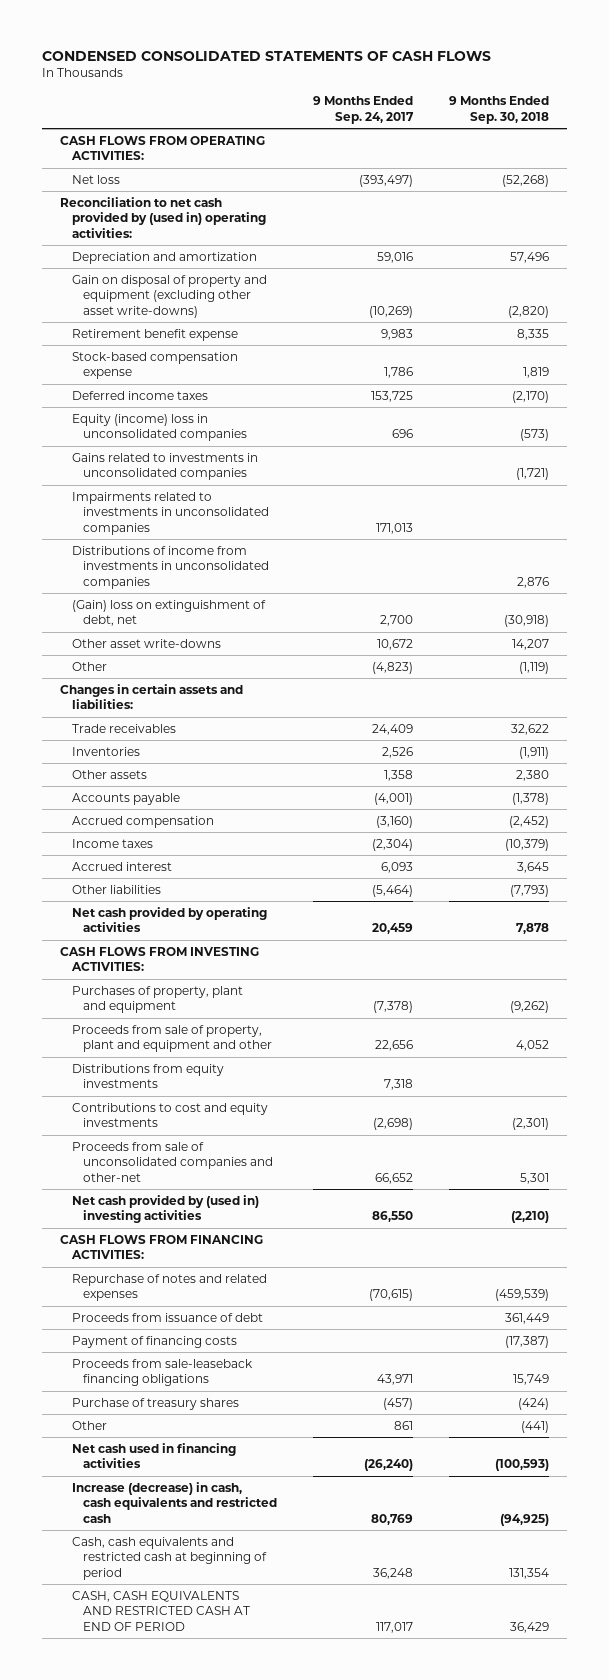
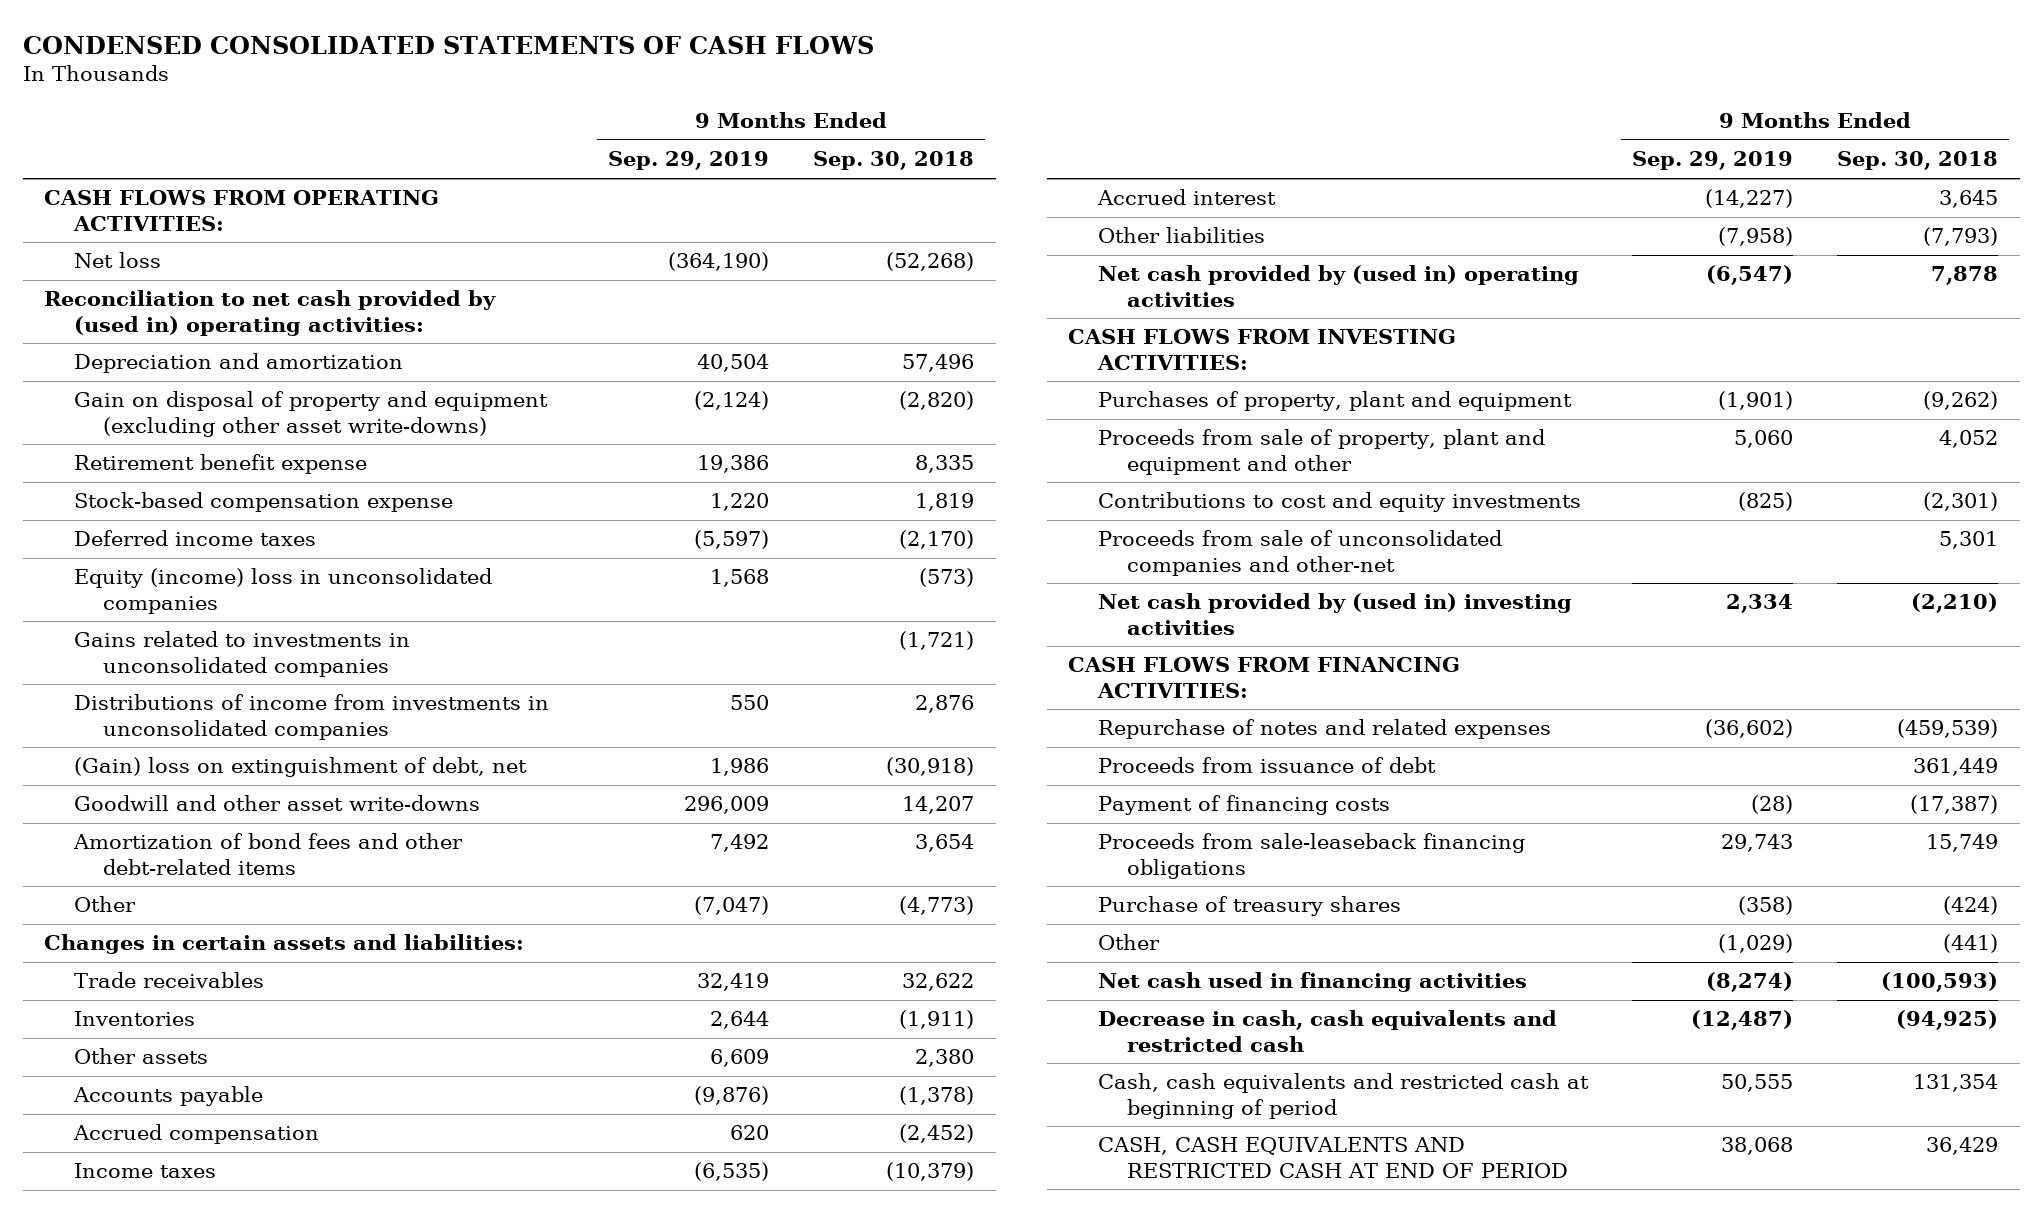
[313,96,415,125] 9 Months Ended Sep. 24, 2017 -> none
none -> [607,151,769,171] Sep. 29, 2019
[71,491,270,536] Impairments related to investments in unconsolidated companies -> none
[71,638,221,648] Other asset write-downs -> [73,795,480,812] Goodwill and other asset write-downs
none -> [72,833,463,875] Amortization of bond fees and other debt-related items
[519,661,550,674] (1,119) -> [898,896,974,916] (4,773)
[71,906,267,933] Net cash provided by operating activities -> [1097,265,1579,307] Net cash provided by (used in) operating activities
[71,1063,224,1089] Distributions from equity investments -> none
[71,1481,278,1524] Increase (decrease) in cash, cash equivalents and restricted cash -> [1097,1010,1557,1052] Decrease in cash, cash equivalents and restricted cash

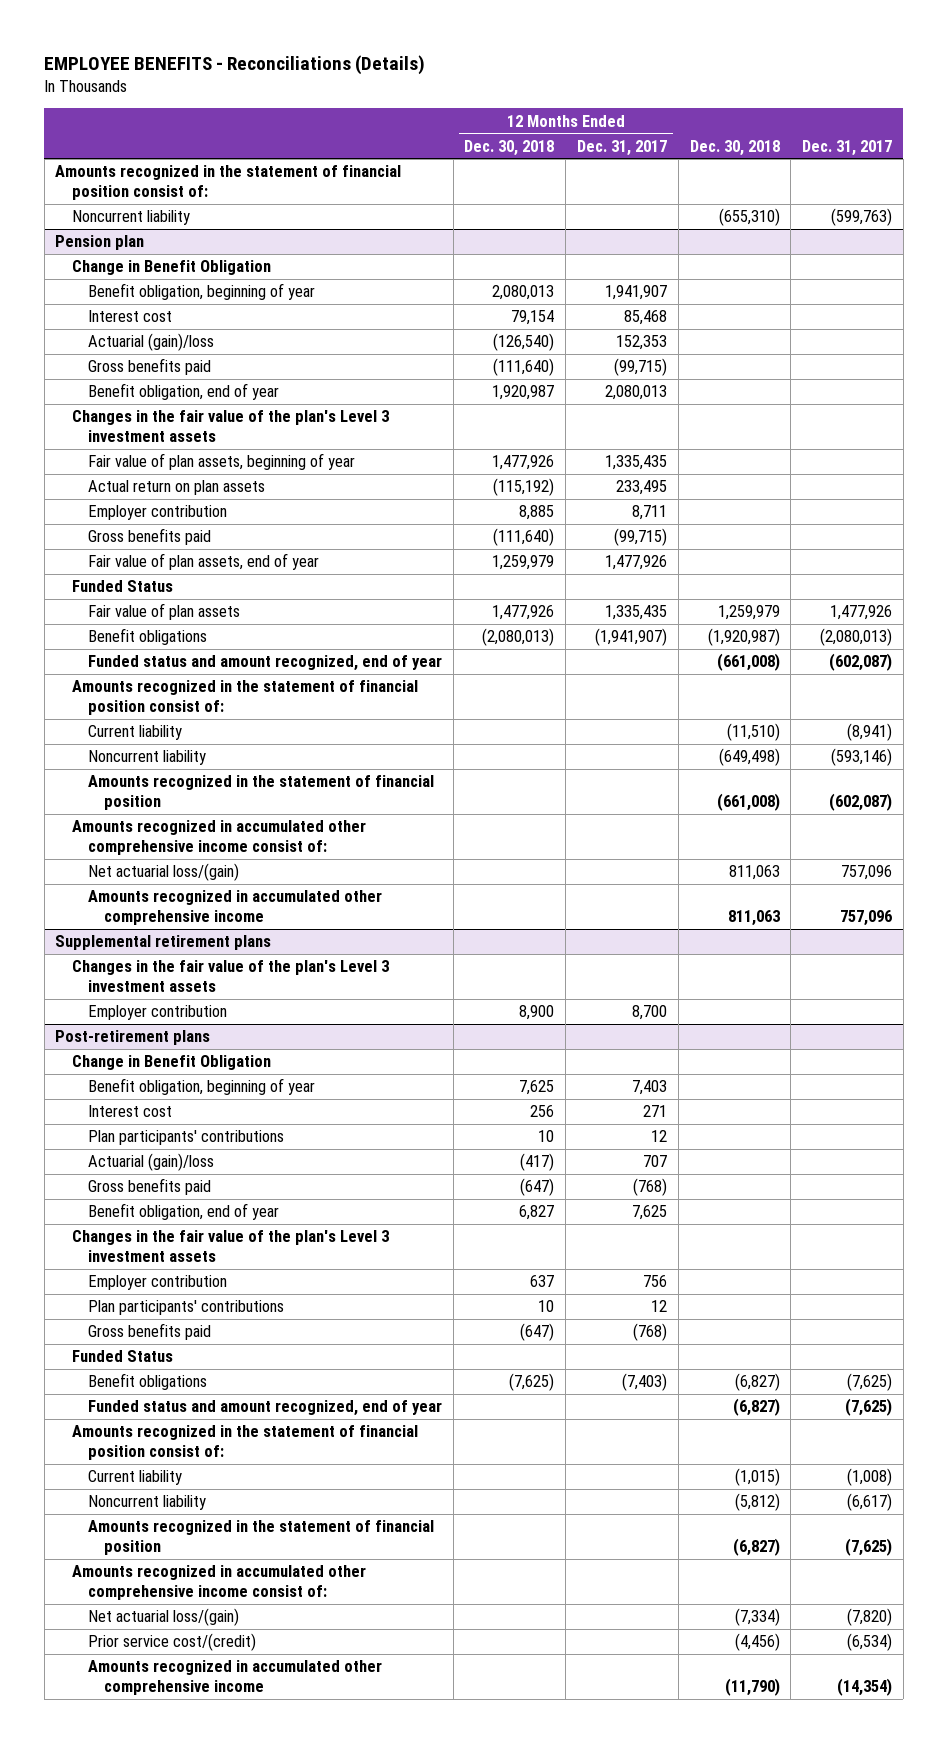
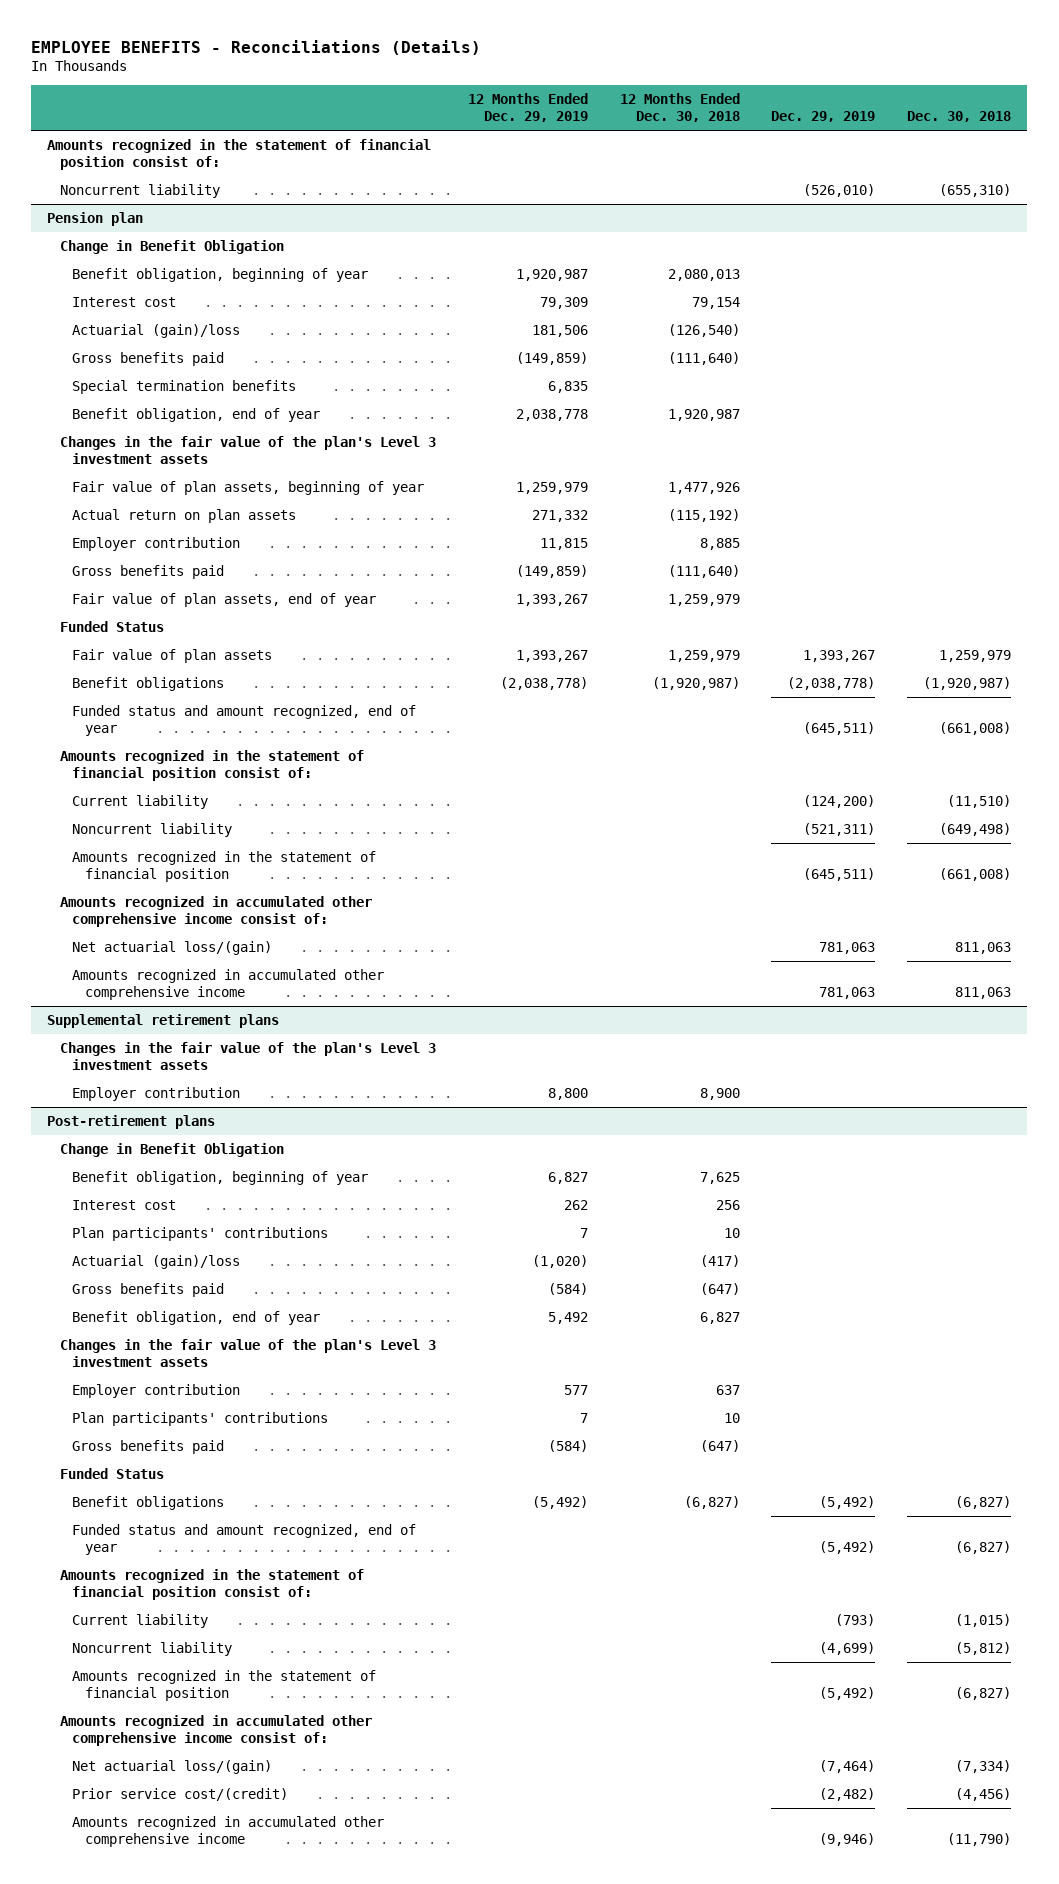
[576,139,667,156] Dec. 31, 2017 -> none
[802,139,893,156] Dec. 31, 2017 -> none
none -> [467,92,588,123] 12 Months Ended Dec. 29, 2019
none -> [771,111,876,123] Dec. 29, 2019
none -> [72,379,297,394] Special termination benefits
[492,605,555,621] 1,477,926 -> [667,649,740,662] 1,259,979
[482,628,555,647] (2,080,013) -> [651,676,740,690] (1,920,987)
[509,1373,555,1392] (7,625) -> [683,1495,740,1509] (6,827)

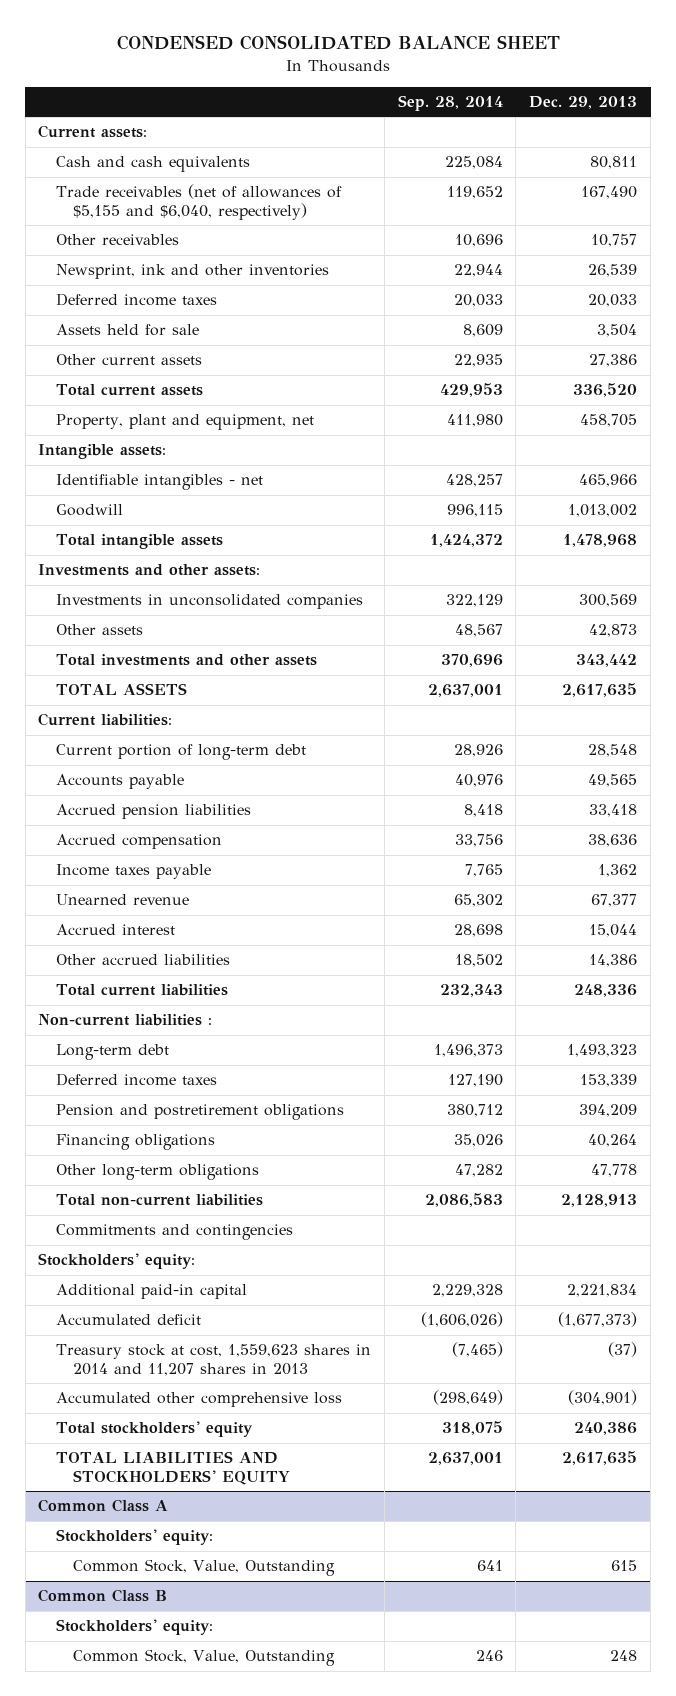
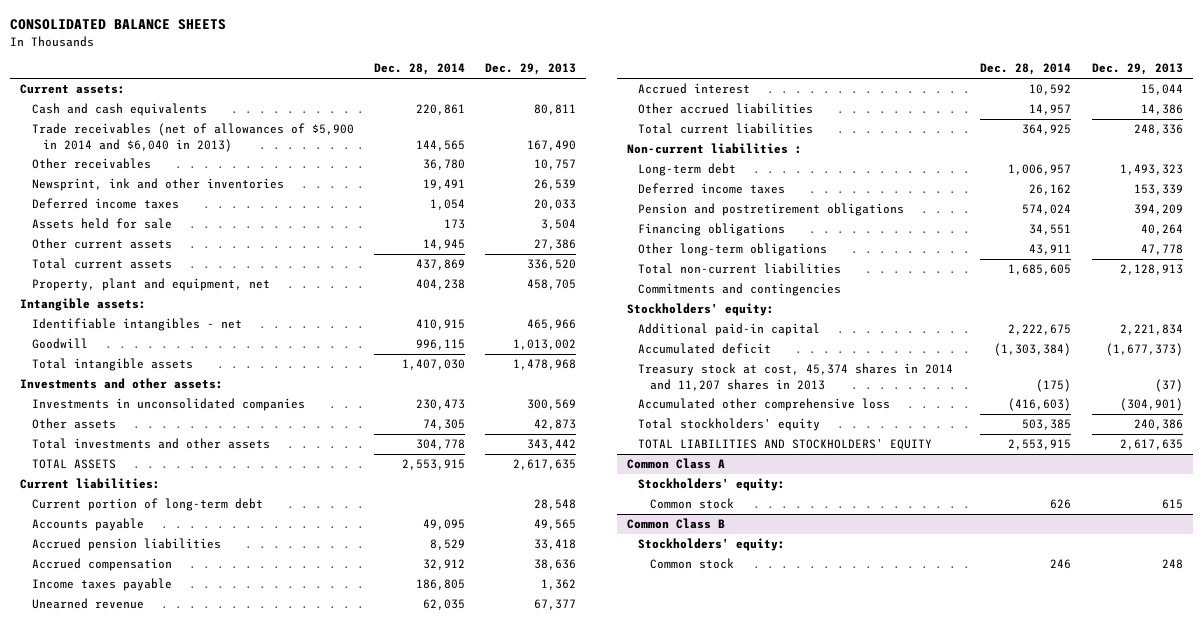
[116,35,560,51] CONDENSED CONSOLIDATED BALANCE SHEET -> [10,19,227,31] CONSOLIDATED BALANCE SHEETS
[397,94,503,111] Sep. 28, 2014 -> none
none -> [373,63,465,76] Dec. 28, 2014
[55,184,342,220] Trade receivables (net of allowances of $5,155 and $6,040, respectively) -> [31,123,354,152] Trade receivables (net of allowances of $5,900 in 2014 and $6,040 in 2013)
[55,1344,371,1376] Treasury stock at cost, 1,559,623 shares in 2014 and 11,207 shares in 2013 -> [638,363,954,391] Treasury stock at cost, 45,374 shares in 2014 and 11,207 shares in 2013
[73,1559,336,1577] Common Stock, Value, Outstanding -> [649,498,734,510] Common stock
[73,1649,336,1667] Common Stock, Value, Outstanding -> [649,558,734,570] Common stock

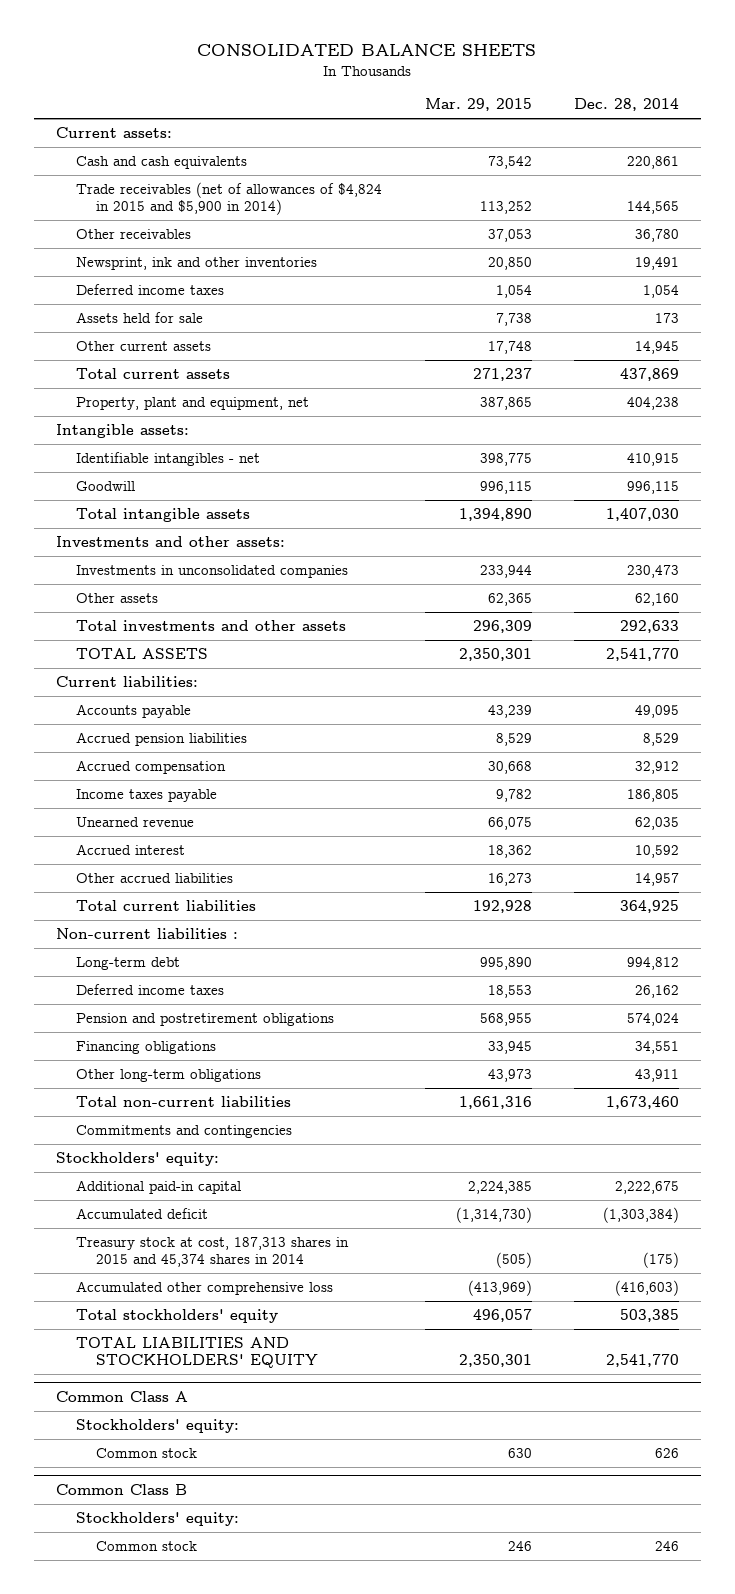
[484,63,576,76] Dec. 29, 2013 -> none
none -> [424,98,532,112] Mar. 29, 2015
[31,123,354,152] Trade receivables (net of allowances of $5,900 in 2014 and $6,040 in 2013) -> [75,181,382,216] Trade receivables (net of allowances of $4,824 in 2015 and $5,900 in 2014)
[422,419,465,431] 74,305 -> [635,592,680,606] 62,160
[415,439,465,451] 304,778 -> [620,619,680,633] 292,633
[401,459,465,471] 2,553,915 -> [606,647,680,661] 2,541,770
[31,498,263,512] Current portion of long-term debt -> none
[1008,164,1072,176] 1,006,957 -> [627,956,680,970] 994,812
[1008,264,1072,276] 1,685,605 -> [606,1095,680,1109] 1,673,460
[638,363,954,391] Treasury stock at cost, 45,374 shares in 2014 and 11,207 shares in 2013 -> [75,1236,349,1268] Treasury stock at cost, 187,313 shares in 2015 and 45,374 shares in 2014
[1008,439,1072,451] 2,553,915 -> [606,1354,680,1368] 2,541,770

